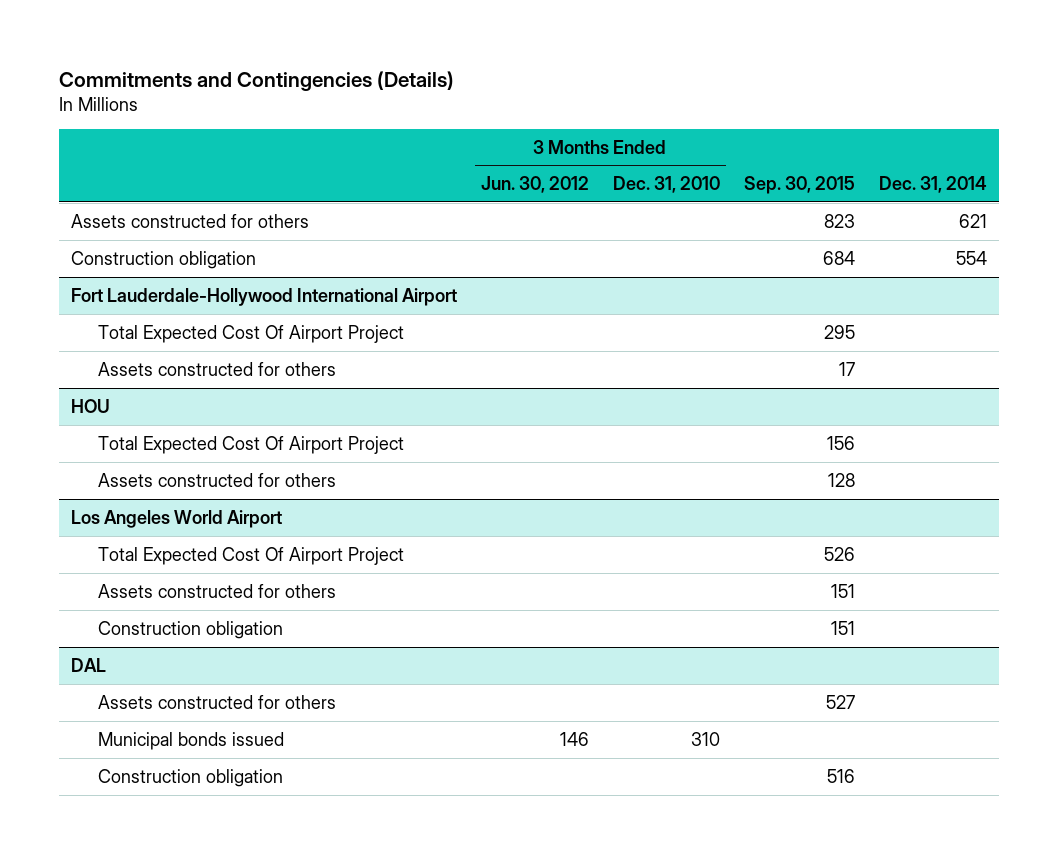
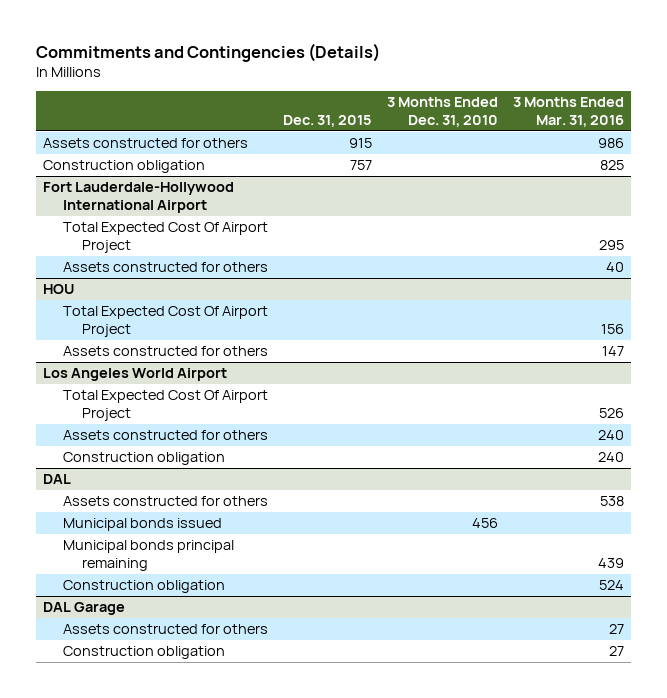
[480,176,589,194] Jun. 30, 2012 -> none
[743,176,855,195] Sep. 30, 2015 -> none
[878,176,987,194] Dec. 31, 2014 -> none
none -> [282,115,372,128] Dec. 31, 2015
none -> [512,97,624,128] 3 Months Ended Mar. 31, 2016
[690,731,720,746] 310 -> [471,517,498,528] 456
none -> [62,539,234,572] Municipal bonds principal remaining
none -> [43,601,126,615] DAL Garage
none -> [62,623,268,634] Assets constructed for others
none -> [62,645,225,659] Construction obligation

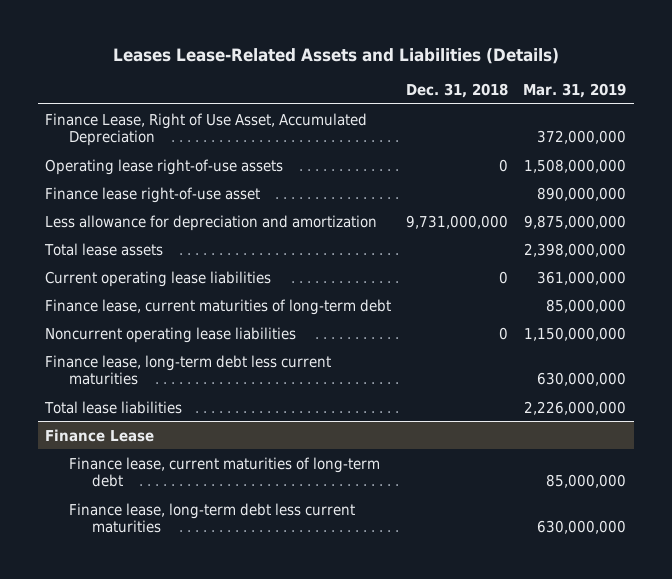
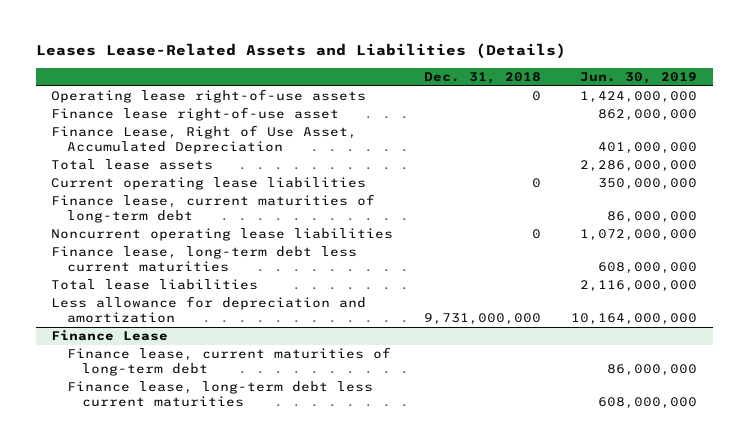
[523,82,627,98] Mar. 31, 2019 -> none
none -> [580,71,698,84] Jun. 30, 2019
[45,112,368,147] Finance Lease, Right of Use Asset, Accumulated Depreciation -> [51,125,358,155] Finance Lease, Right of Use Asset, Accumulated Depreciation
[45,214,378,231] Less allowance for depreciation and amortization -> [51,296,367,324] Less allowance for depreciation and amortization

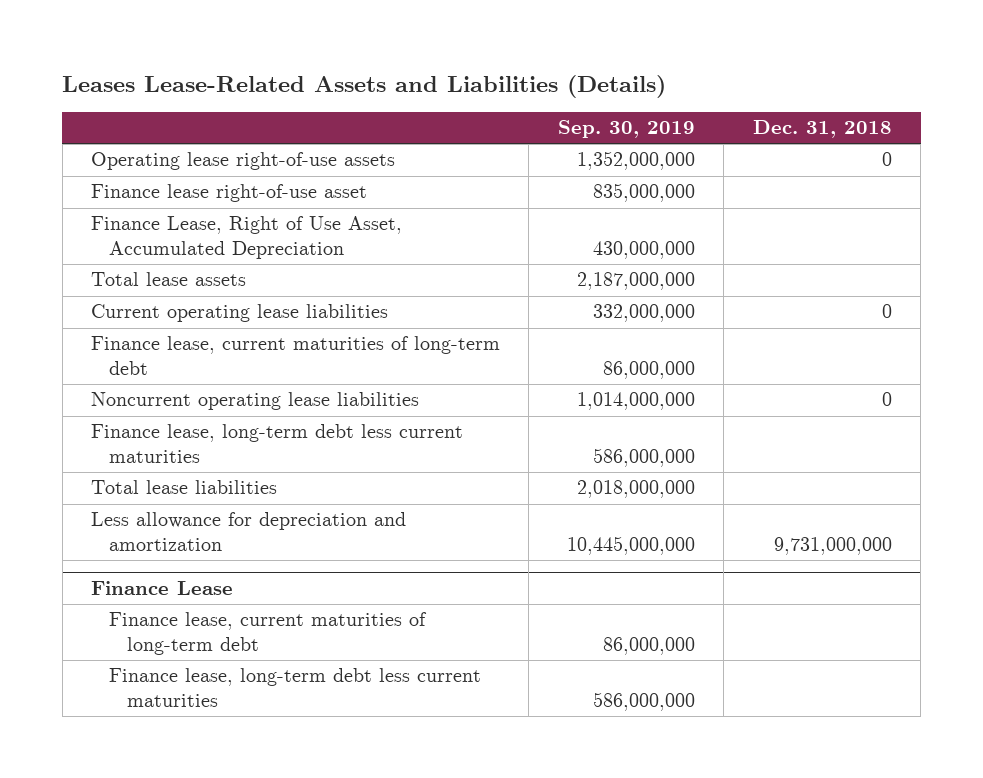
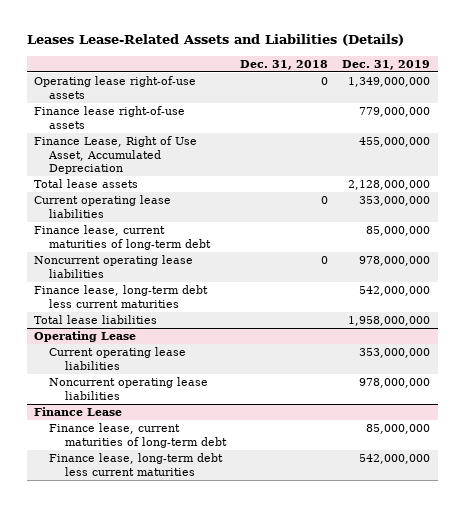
[557,120,695,139] Sep. 30, 2019 -> none
none -> [342,59,431,70] Dec. 31, 2019
[91,184,368,203] Finance lease right-of-use asset -> [34,106,186,129] Finance lease right-of-use assets
[91,512,407,551] Less allowance for depreciation and amortization -> none
none -> [34,331,137,343] Operating Lease
none -> [49,347,187,370] Current operating lease liabilities
none -> [49,377,209,400] Noncurrent operating lease liabilities

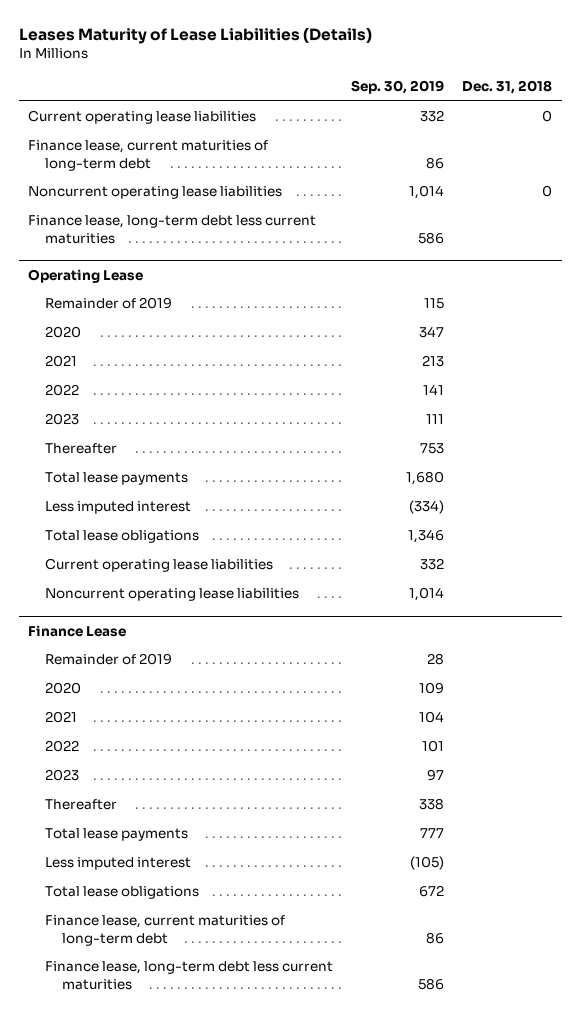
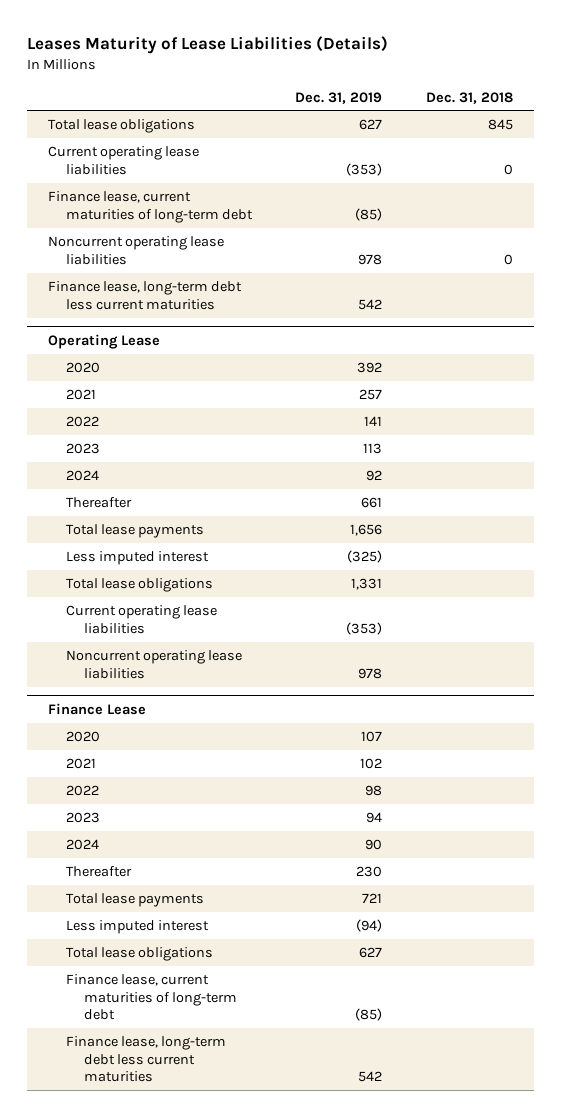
[351,80,445,95] Sep. 30, 2019 -> none
none -> [295,91,383,104] Dec. 31, 2019
none -> [48,119,196,134] Total lease obligations
[44,297,172,310] Remainder of 2019 -> none
none -> [66,470,100,482] 2024
[44,653,172,666] Remainder of 2019 -> none
none -> [66,839,100,851] 2024

